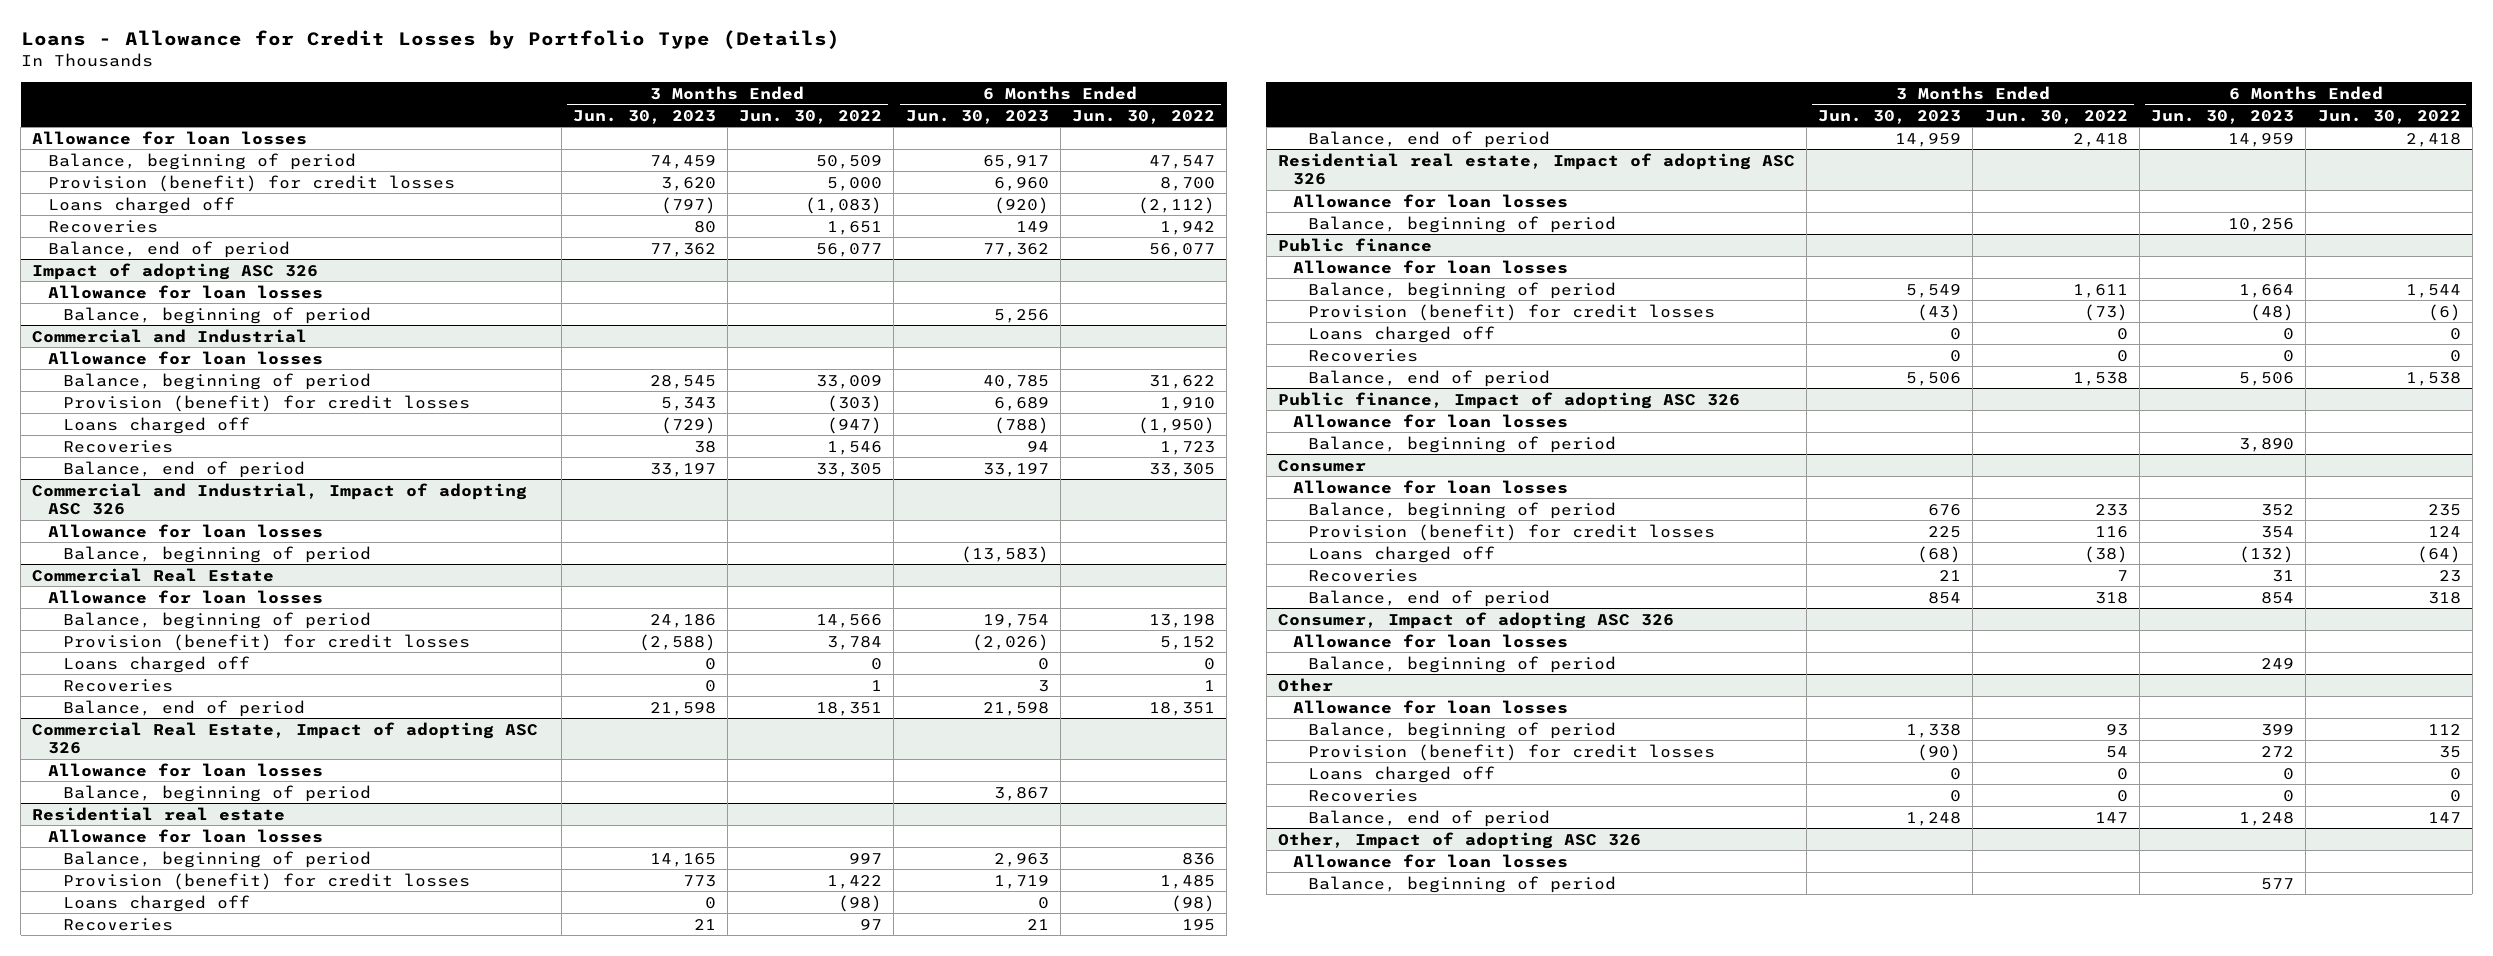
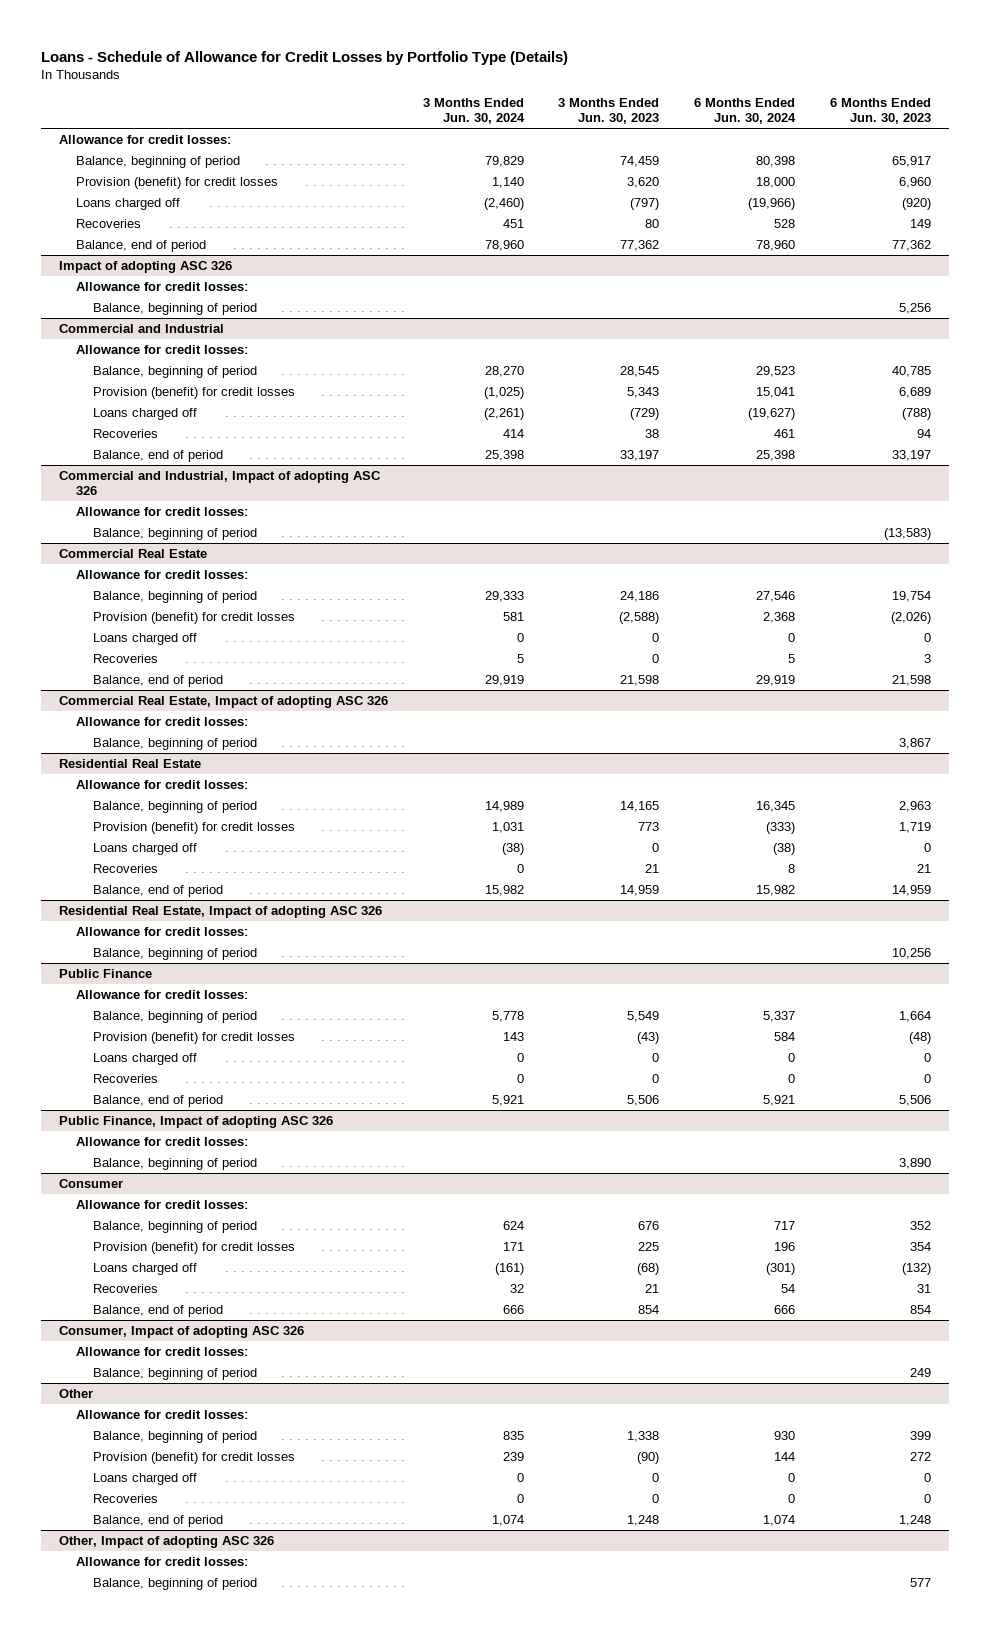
[20,29,840,49] Loans - Allowance for Credit Losses by Portfolio Type (Details) -> [41,50,569,65] Loans - Schedule of Allowance for Credit Losses by Portfolio Type (Details)
[739,109,883,124] Jun. 30, 2022 -> none
[1072,109,1216,124] Jun. 30, 2022 -> none
none -> [422,98,525,125] 3 Months Ended Jun. 30, 2024
none -> [694,98,797,125] 6 Months Ended Jun. 30, 2024
[32,130,308,145] Allowance for loan losses -> [58,134,231,144] Allowance for credit losses:
[47,284,323,299] Allowance for loan losses -> [75,281,248,291] Allowance for credit losses:
[47,350,323,365] Allowance for loan losses -> [75,344,248,354] Allowance for credit losses:
[47,523,323,538] Allowance for loan losses -> [75,506,248,516] Allowance for credit losses:
[47,589,323,604] Allowance for loan losses -> [75,569,248,579] Allowance for credit losses:
[47,762,323,777] Allowance for loan losses -> [75,716,248,726] Allowance for credit losses:
[32,806,286,821] Residential real estate -> [58,758,201,768] Residential Real Estate
[47,828,323,843] Allowance for loan losses -> [75,779,248,789] Allowance for credit losses:
[1277,152,1795,185] Residential real estate, Impact of adopting ASC 326 -> [58,905,382,918] Residential Real Estate, Impact of adopting ASC 326
[1293,193,1569,208] Allowance for loan losses -> [75,926,248,936] Allowance for credit losses:
[1277,237,1432,252] Public finance -> [58,968,152,978] Public Finance
[1293,259,1569,274] Allowance for loan losses -> [75,989,248,999] Allowance for credit losses:
[1277,391,1740,409] Public finance, Impact of adopting ASC 326 -> [58,1115,333,1128] Public Finance, Impact of adopting ASC 326
[1293,413,1569,428] Allowance for loan losses -> [75,1136,248,1146] Allowance for credit losses:
[1293,479,1569,494] Allowance for loan losses -> [75,1199,248,1209] Allowance for credit losses:
[1293,633,1569,648] Allowance for loan losses -> [75,1346,248,1356] Allowance for credit losses:
[1293,699,1569,714] Allowance for loan losses -> [75,1409,248,1419] Allowance for credit losses:
[1293,853,1569,868] Allowance for loan losses -> [75,1556,248,1566] Allowance for credit losses:

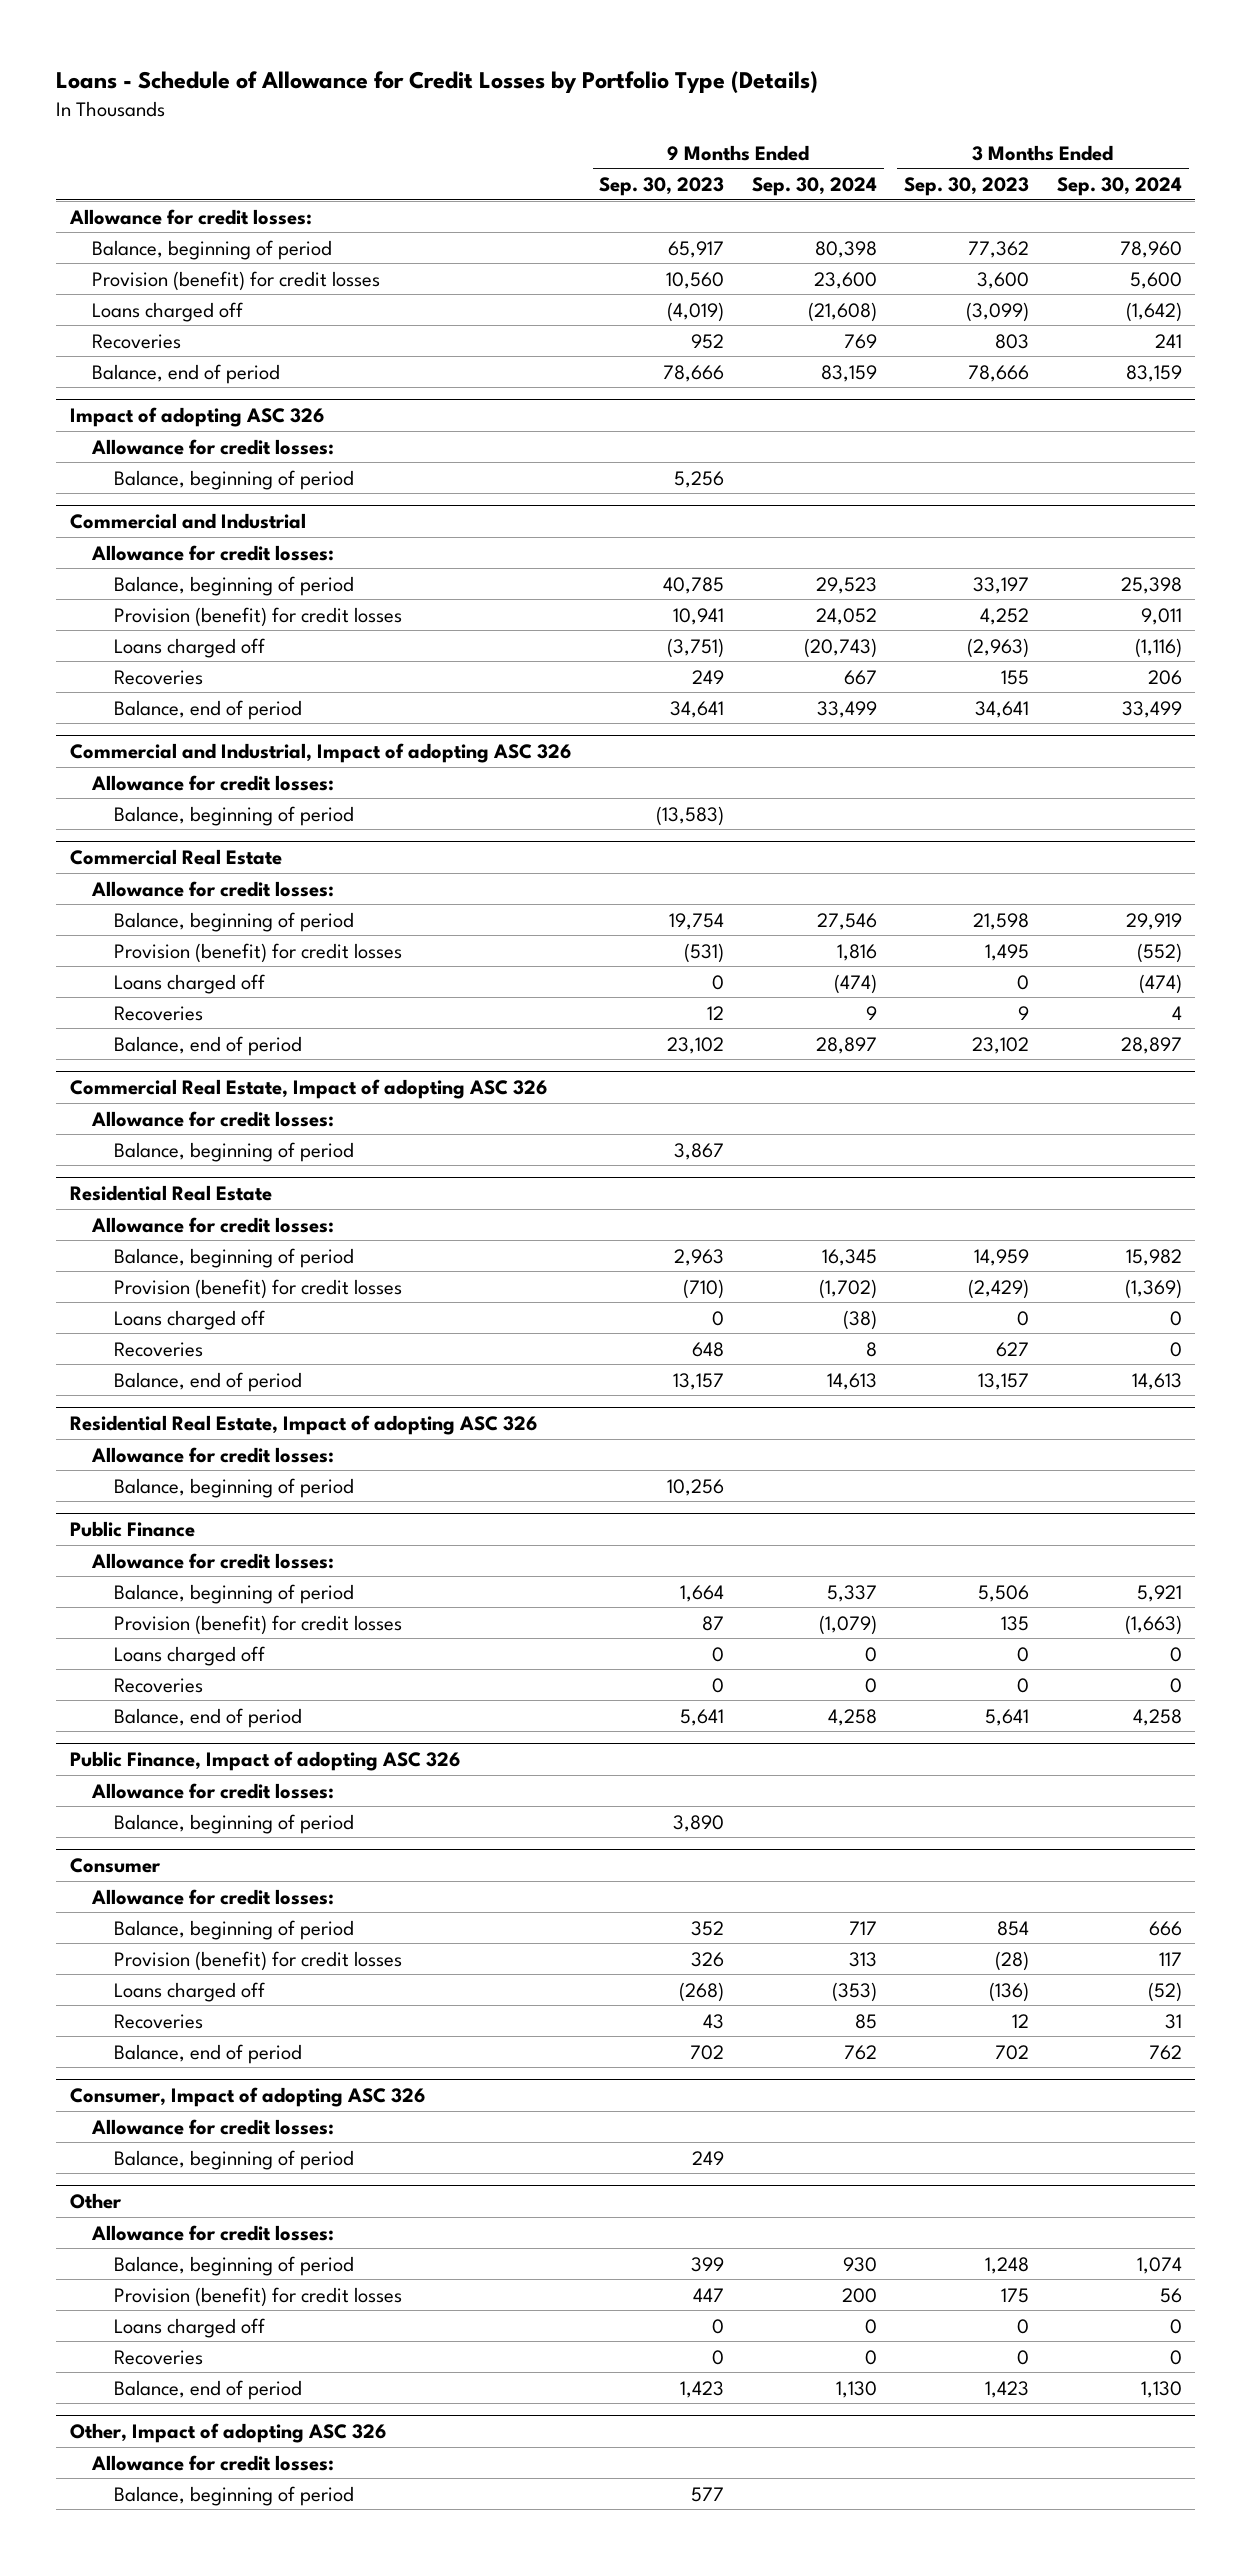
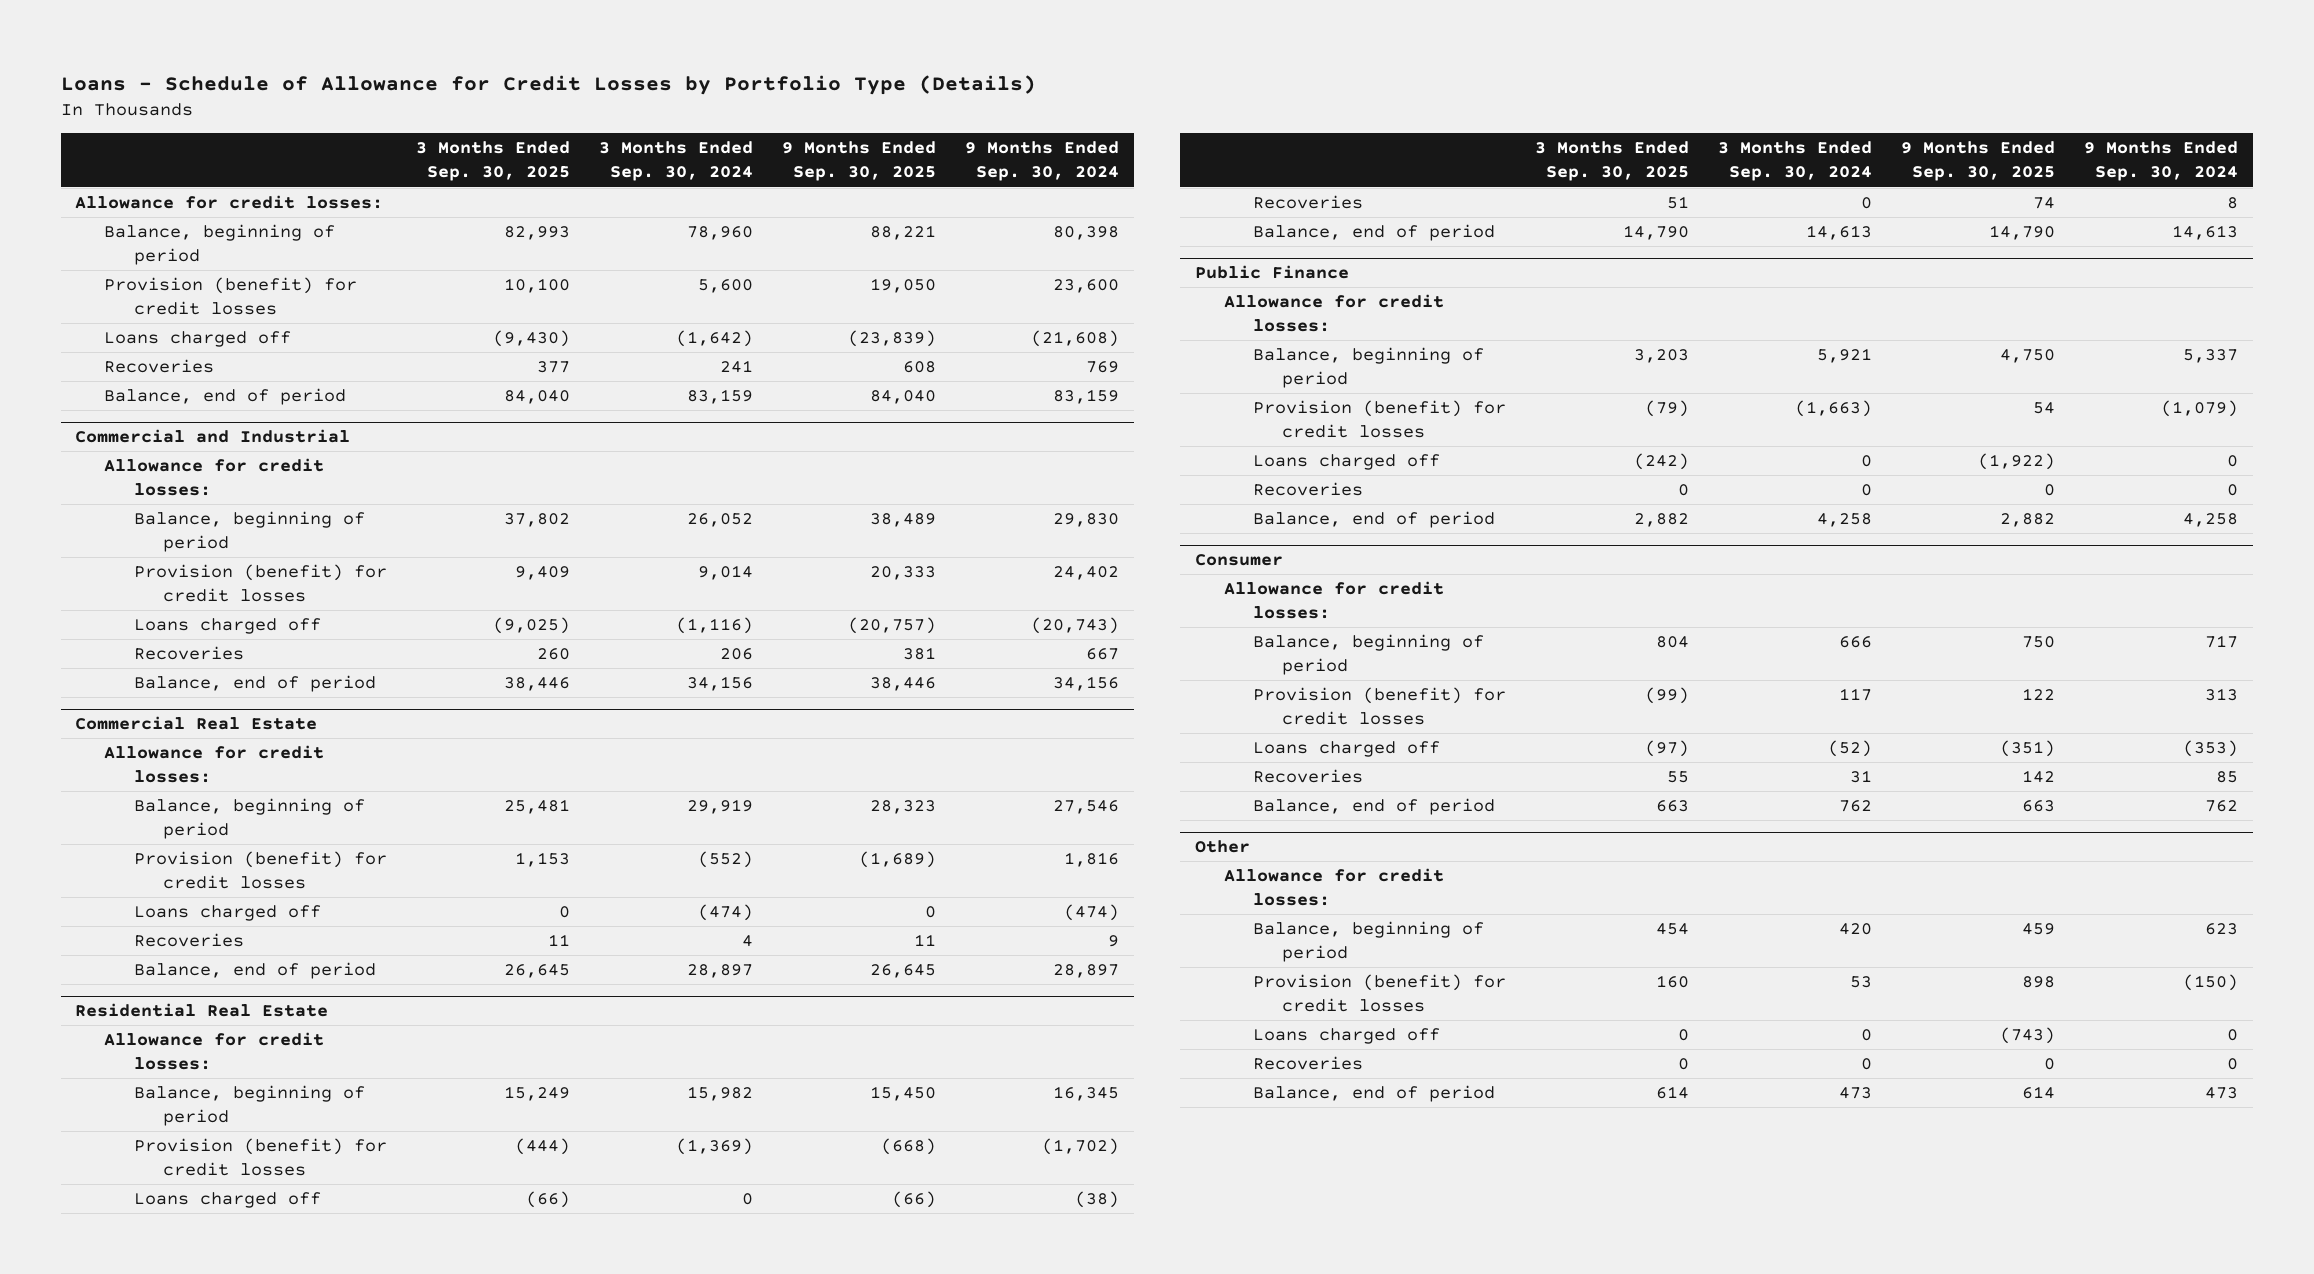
[599,177,725,197] Sep. 30, 2023 -> none
[904,177,1030,197] Sep. 30, 2023 -> none
none -> [415,141,570,182] 3 Months Ended Sep. 30, 2025
none -> [781,141,936,182] 9 Months Ended Sep. 30, 2025
[70,407,326,428] Impact of adopting ASC 326 -> none
[91,438,335,455] Allowance for credit losses: -> none
[114,469,355,490] Balance, beginning of period -> none
[815,576,877,594] 29,523 -> [1052,513,1119,528] 29,830
[1120,576,1182,594] 25,398 -> [686,513,753,528] 26,052
[815,607,877,625] 24,052 -> [1052,566,1119,581] 24,402
[1140,607,1182,625] 9,011 -> [697,565,753,581] 9,014
[70,743,573,764] Commercial and Industrial, Impact of adopting ASC 326 -> none
[91,774,335,791] Allowance for credit losses: -> none
[114,805,355,826] Balance, beginning of period -> none
[816,700,877,718] 33,499 -> [1052,676,1119,692] 34,156
[1121,700,1182,718] 33,499 -> [686,676,753,692] 34,156
[70,1079,549,1100] Commercial Real Estate, Impact of adopting ASC 326 -> none
[91,1110,335,1127] Allowance for credit losses: -> none
[114,1141,355,1162] Balance, beginning of period -> none
[70,1415,539,1436] Residential Real Estate, Impact of adopting ASC 326 -> none
[91,1446,335,1463] Allowance for credit losses: -> none
[114,1477,355,1498] Balance, beginning of period -> none
[70,1751,462,1772] Public Finance, Impact of adopting ASC 326 -> none
[91,1782,335,1799] Allowance for credit losses: -> none
[114,1813,355,1834] Balance, beginning of period -> none
[70,2087,427,2108] Consumer, Impact of adopting ASC 326 -> none
[91,2118,335,2135] Allowance for credit losses: -> none
[114,2149,355,2170] Balance, beginning of period -> none
[842,2256,877,2272] 930 -> [2205,923,2239,936] 623
[1136,2256,1182,2274] 1,074 -> [1839,923,1873,936] 420
[841,2287,877,2303] 200 -> [2183,974,2239,992] (150)
[1159,2287,1182,2303] 56 -> [1850,976,1873,989] 53
[70,2423,388,2444] Other, Impact of adopting ASC 326 -> none
[91,2454,335,2471] Allowance for credit losses: -> none
[114,2485,355,2506] Balance, beginning of period -> none
[835,2380,877,2398] 1,130 -> [2205,1087,2239,1100] 473
[1140,2380,1182,2398] 1,130 -> [1839,1087,1873,1100] 473

